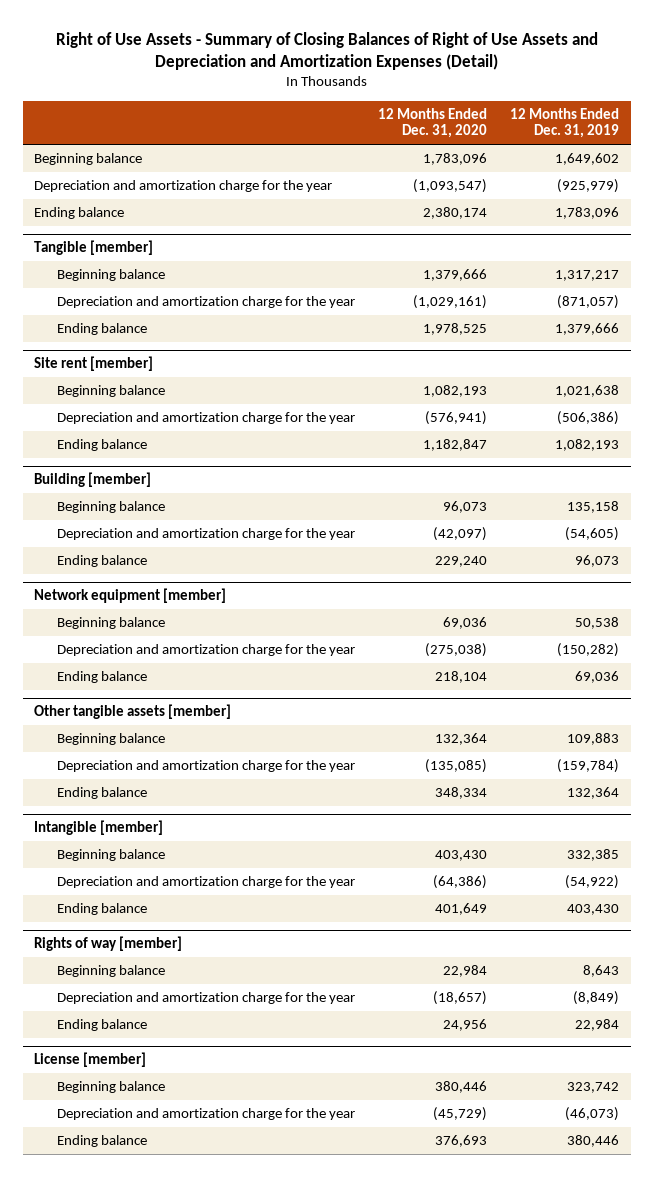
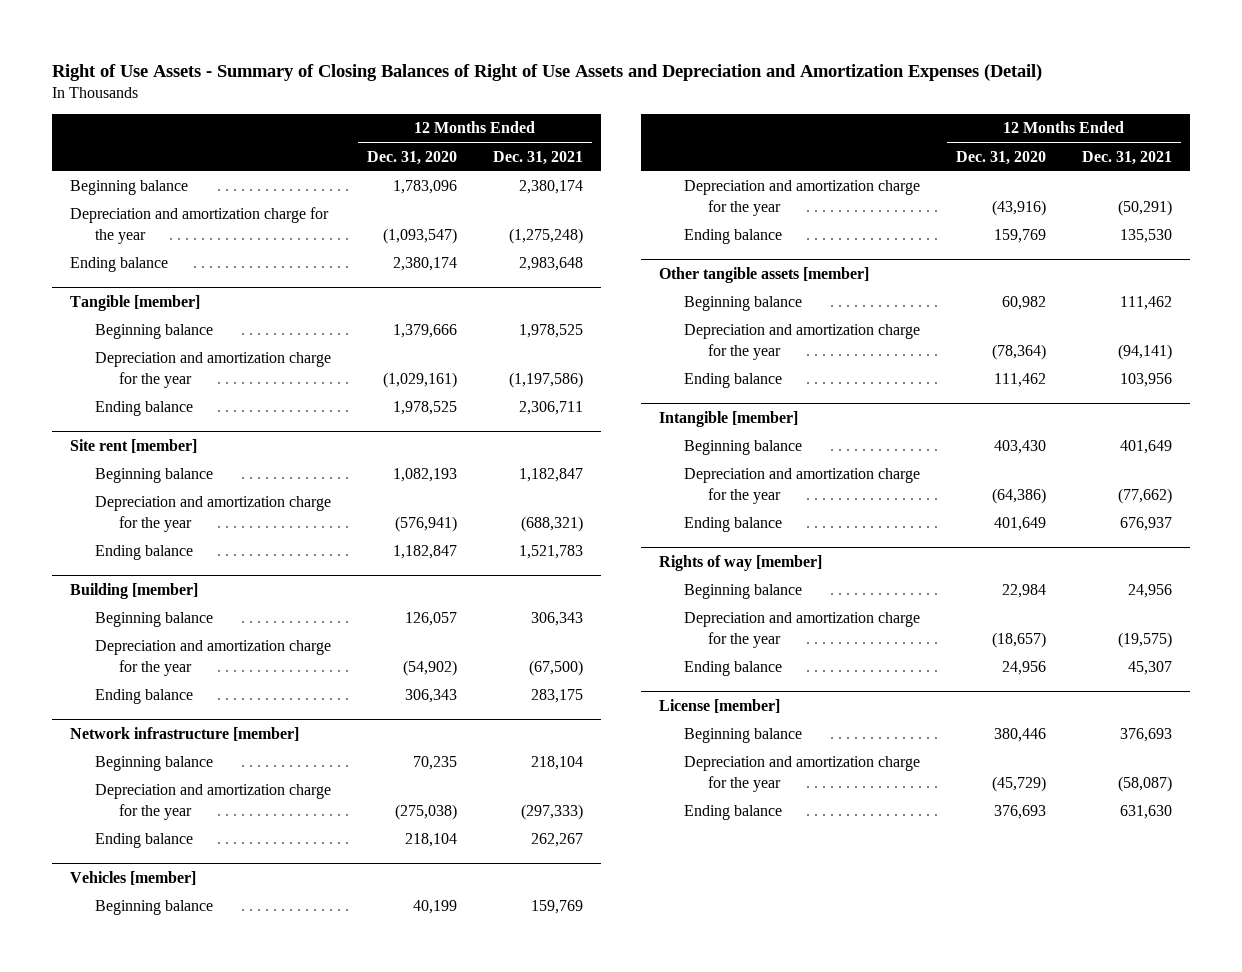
[510,107,620,139] 12 Months Ended Dec. 31, 2019 -> none
none -> [493,150,584,165] Dec. 31, 2021
[443,500,488,513] 96,073 -> [404,612,457,627] 126,057
[433,526,488,541] (42,097) -> [402,659,457,676] (54,902)
[435,555,488,567] 229,240 -> [404,689,457,704] 306,343
[34,588,227,604] Network equipment [member] -> [70,726,300,741] Network infrastructure [member]
[443,616,488,629] 69,036 -> [412,756,457,771] 70,235
none -> [70,870,197,885] Vehicles [member]
none -> [94,900,213,916] Beginning balance
none -> [683,180,920,216] Depreciation and amortization charge for the year
none -> [683,229,782,245] Ending balance
[435,732,488,745] 132,364 -> [1001,296,1046,311] 60,982
[425,758,488,773] (135,085) -> [991,343,1046,360] (78,364)
[435,786,488,799] 348,334 -> [993,373,1046,388] 111,462

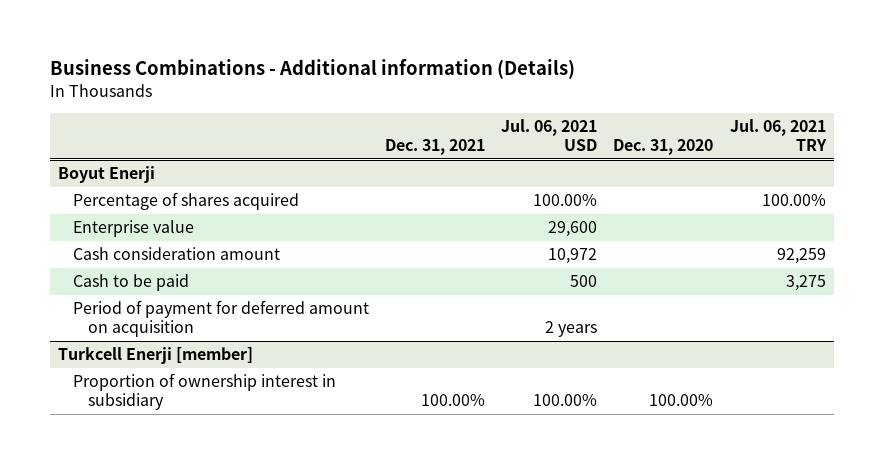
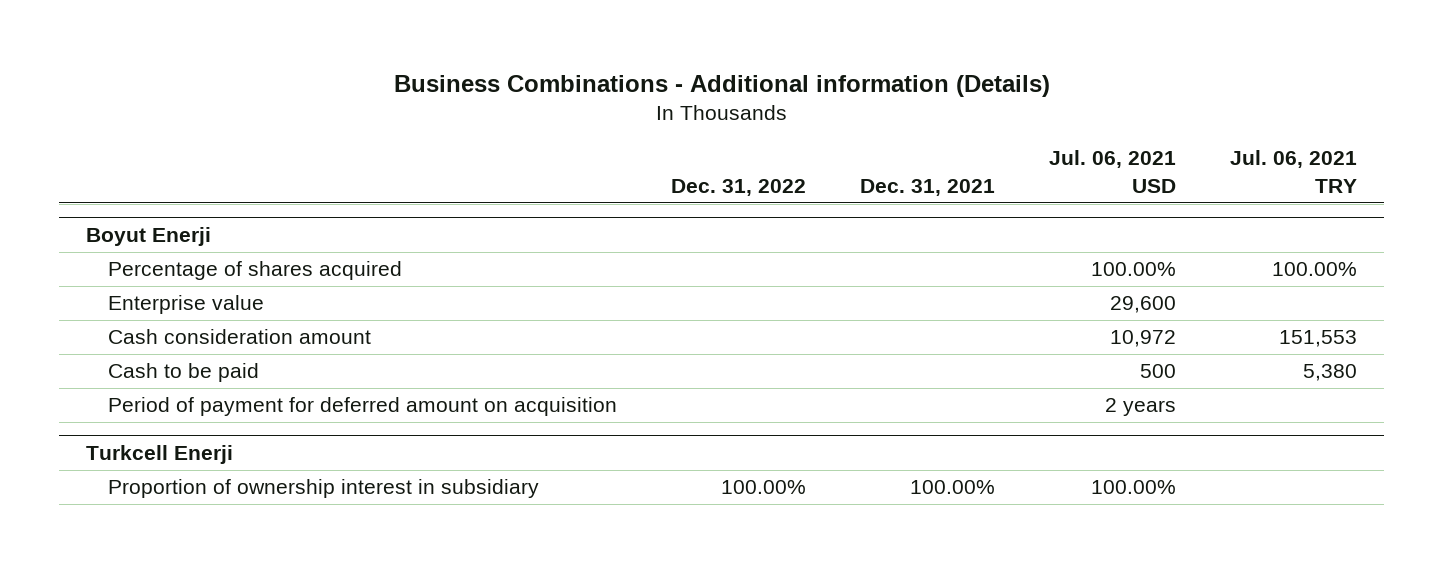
[613,139,714,156] Dec. 31, 2020 -> none
none -> [671,178,807,196] Dec. 31, 2022
[776,248,826,265] 92,259 -> [1279,330,1358,348] 151,553
[785,275,826,292] 3,275 -> [1303,364,1358,382] 5,380
[58,347,254,365] Turkcell Enerji [member] -> [86,445,234,465] Turkcell Enerji

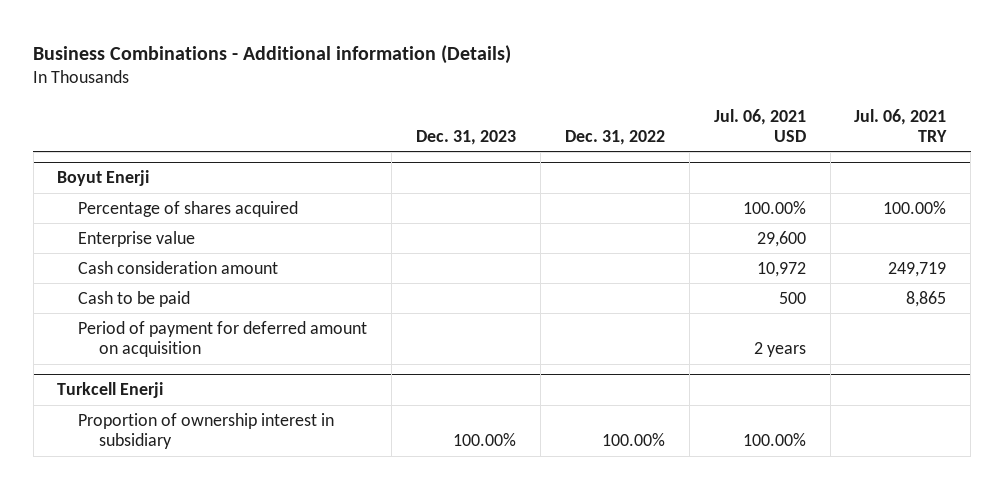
[860,178,996,196] Dec. 31, 2021 -> none
none -> [416,129,517,145] Dec. 31, 2023
[1279,330,1358,348] 151,553 -> [888,261,947,277] 249,719
[1303,364,1358,382] 5,380 -> [906,290,947,307] 8,865

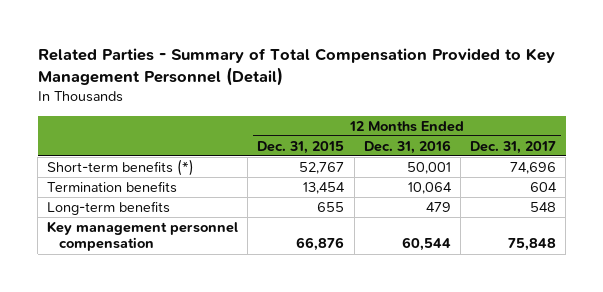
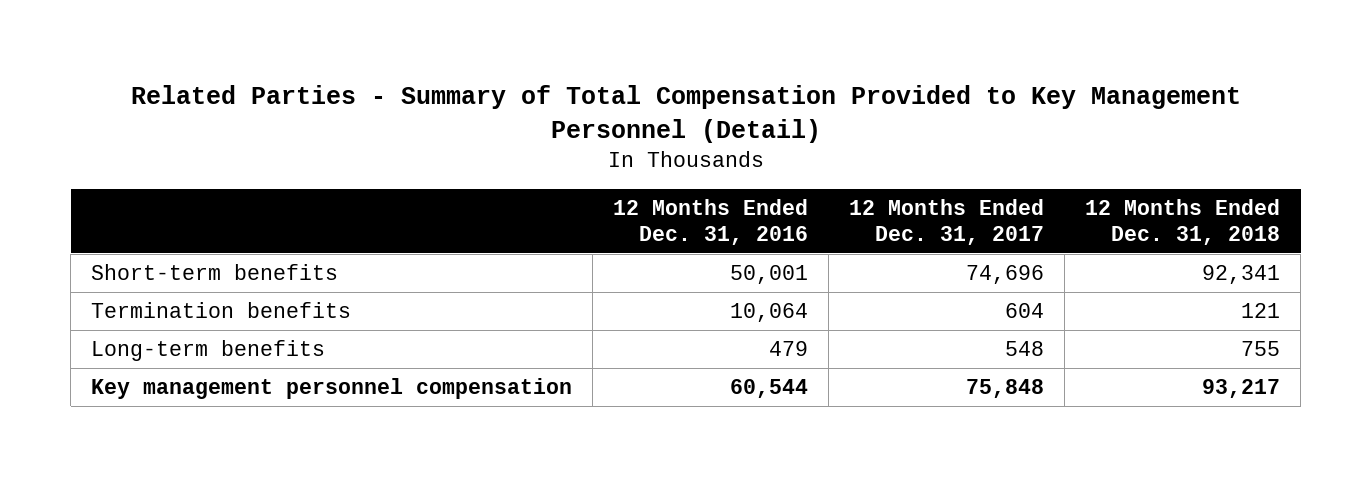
[257,140,345,154] Dec. 31, 2015 -> none
none -> [1085,199,1281,245] 12 Months Ended Dec. 31, 2018
[47,158,195,176] Short-term benefits (*) -> [91,264,339,281] Short-term benefits

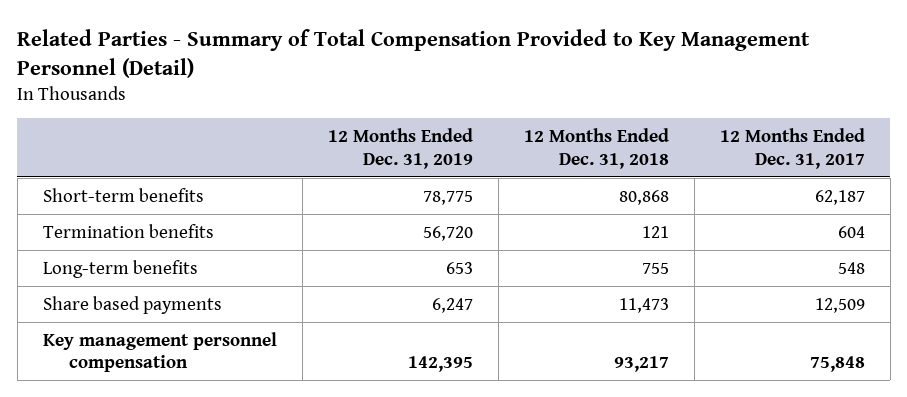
[613,199,809,245] 12 Months Ended Dec. 31, 2016 -> none
none -> [327,127,473,169] 12 Months Ended Dec. 31, 2019
[966,265,1045,285] 74,696 -> [814,189,865,205] 62,187
[1202,265,1281,285] 92,341 -> [618,189,669,205] 80,868
none -> [42,295,222,314] Share based payments

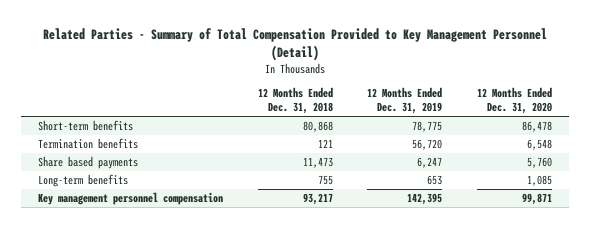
[719,127,865,169] 12 Months Ended Dec. 31, 2017 -> none
none -> [476,87,552,114] 12 Months Ended Dec. 31, 2020
[42,259,198,278] Long-term benefits -> [38,174,129,188] Long-term benefits

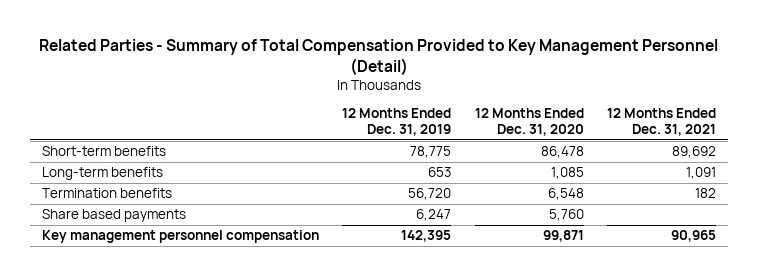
[257,87,333,114] 12 Months Ended Dec. 31, 2018 -> none
none -> [607,108,717,136] 12 Months Ended Dec. 31, 2021
[38,174,129,188] Long-term benefits -> [42,167,164,181] Long-term benefits

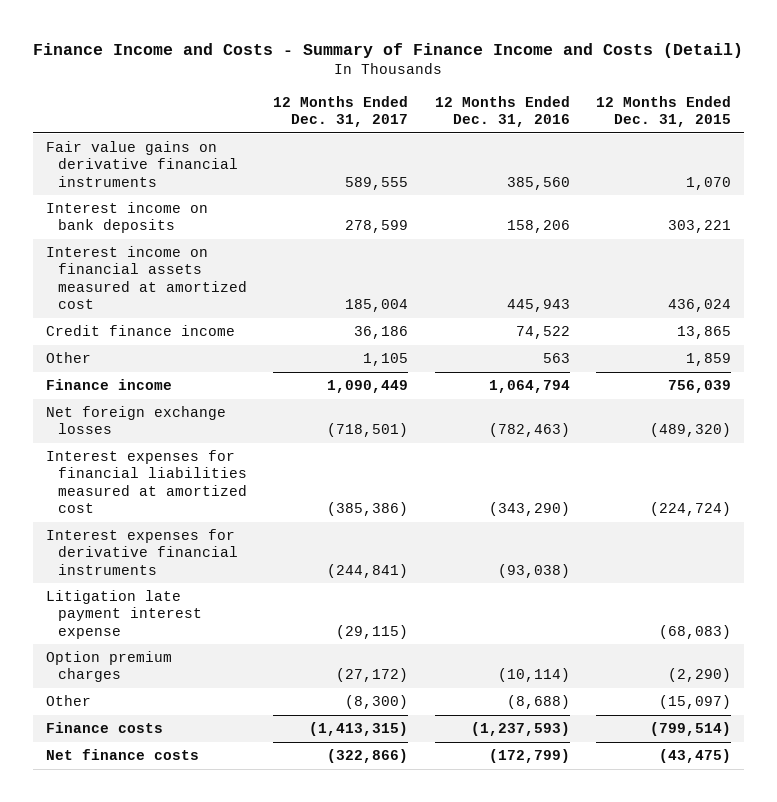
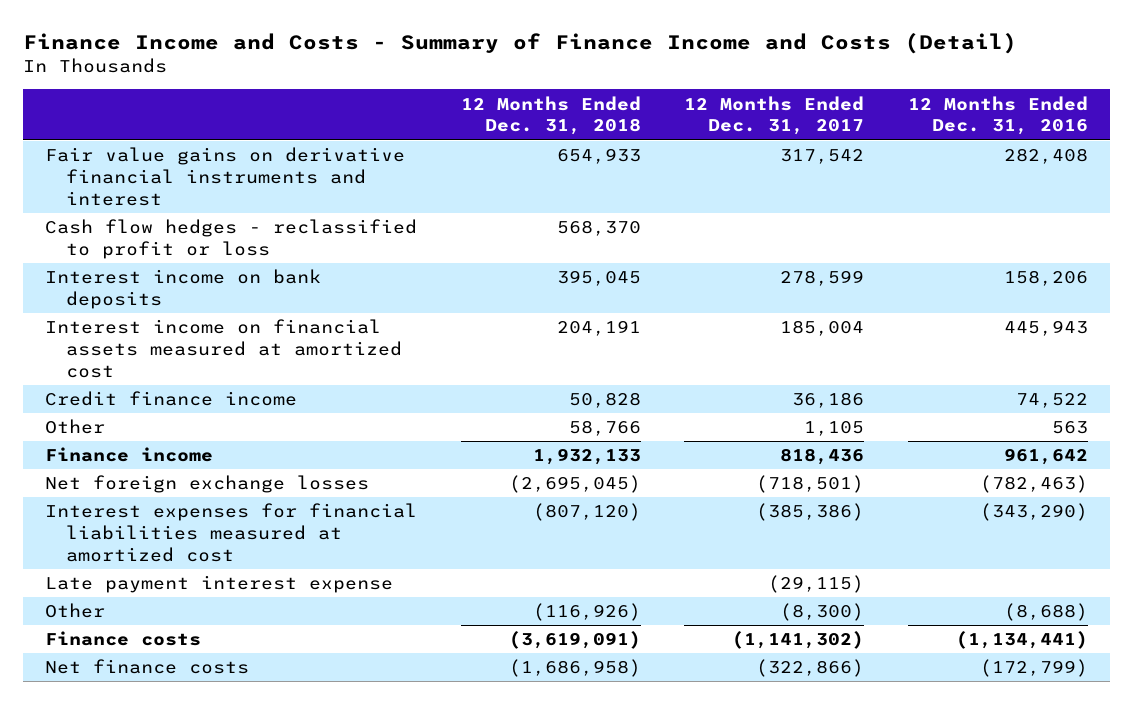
[595,95,731,128] 12 Months Ended Dec. 31, 2015 -> none
none -> [460,95,641,136] 12 Months Ended Dec. 31, 2018
[45,141,238,187] Fair value gains on derivative financial instruments -> [44,147,405,206] Fair value gains on derivative financial instruments and interest
[345,176,409,190] 589,555 -> [780,149,865,165] 317,542
[506,176,570,190] 385,560 -> [1003,148,1088,165] 282,408
none -> [44,219,417,259] Cash flow hedges - reclassified to profit or loss
[327,380,409,394] 1,090,449 -> [780,448,865,466] 818,436
[488,380,570,394] 1,064,794 -> [1003,448,1088,466] 961,642
[45,529,238,575] Interest expenses for derivative financial instruments -> none
[45,651,172,683] Option premium charges -> none
[45,590,202,639] Litigation late payment interest expense -> [44,575,393,594] Late payment interest expense
[309,722,409,737] (1,413,315) -> [732,631,865,650] (1,141,302)
[470,722,570,737] (1,237,593) -> [955,631,1088,650] (1,134,441)

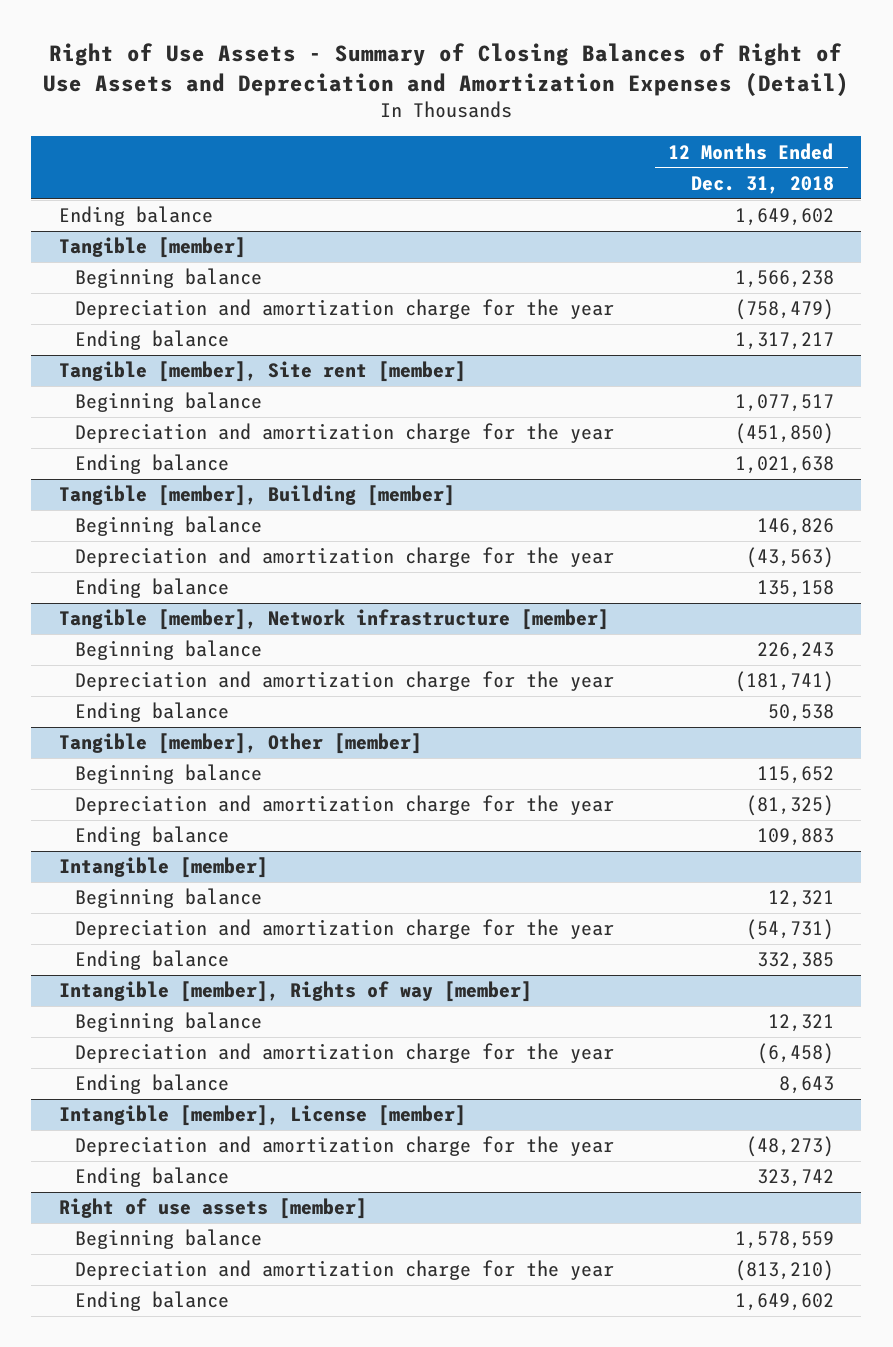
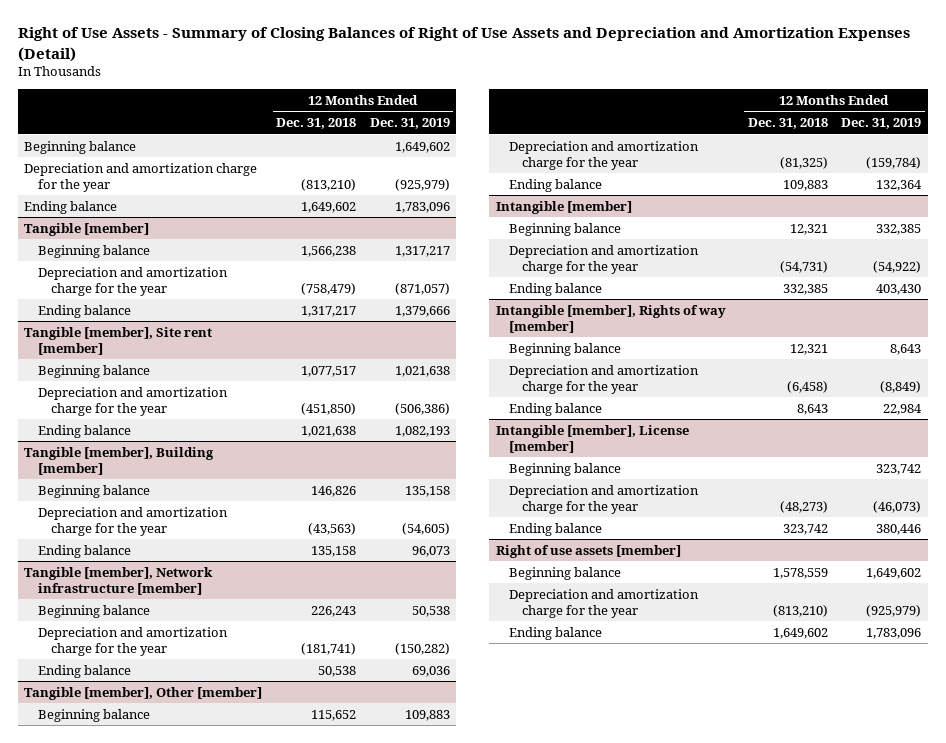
none -> [369,118,450,130] Dec. 31, 2019
none -> [24,140,137,154] Beginning balance
none -> [24,162,258,192] Depreciation and amortization charge for the year
none -> [509,462,622,476] Beginning balance

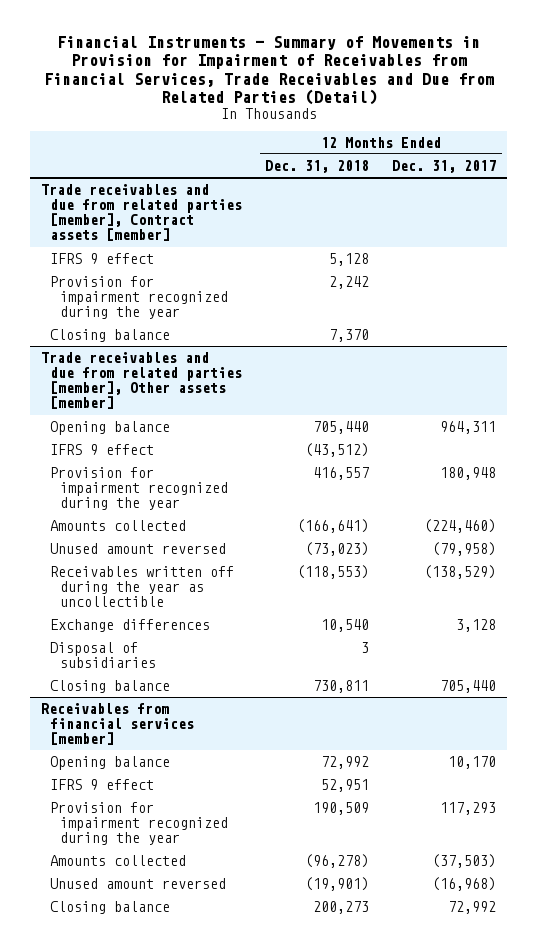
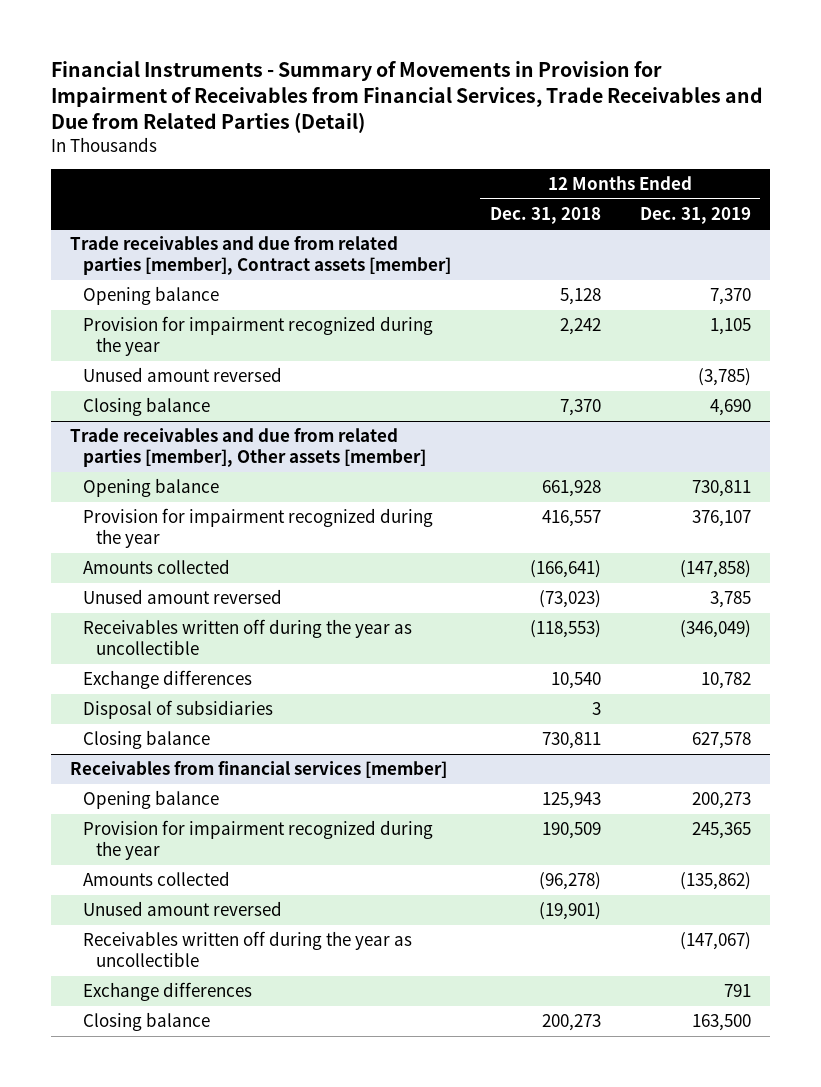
[392,160,497,174] Dec. 31, 2017 -> none
none -> [639,206,751,224] Dec. 31, 2019
[50,253,155,265] IFRS 9 effect -> [83,286,220,306] Opening balance
none -> [83,367,283,383] Unused amount reversed
[50,444,155,456] IFRS 9 effect -> none
[313,421,370,435] 705,440 -> [541,480,601,498] 661,928
[50,779,155,791] IFRS 9 effect -> none
[321,756,370,770] 72,992 -> [541,792,601,810] 125,943
none -> [83,931,413,968] Receivables written off during the year as uncollectible
none -> [83,982,253,1002] Exchange differences

